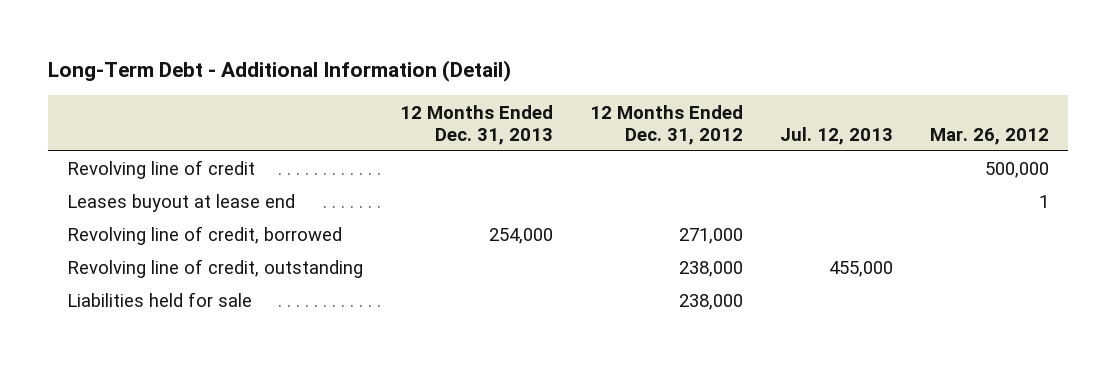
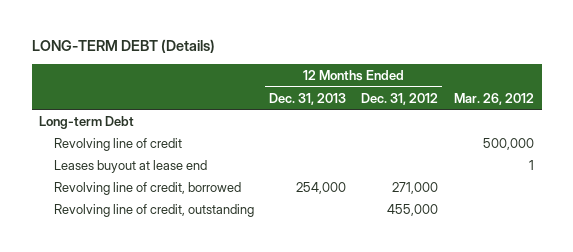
[48,59,512,82] Long-Term Debt - Additional Information (Detail) -> [31,39,215,54] LONG-TERM DEBT (Details)
[780,126,894,145] Jul. 12, 2013 -> none
none -> [39,115,135,129] Long-term Debt
[66,292,252,308] Liabilities held for sale -> none
[679,261,744,278] 238,000 -> [387,203,439,216] 455,000

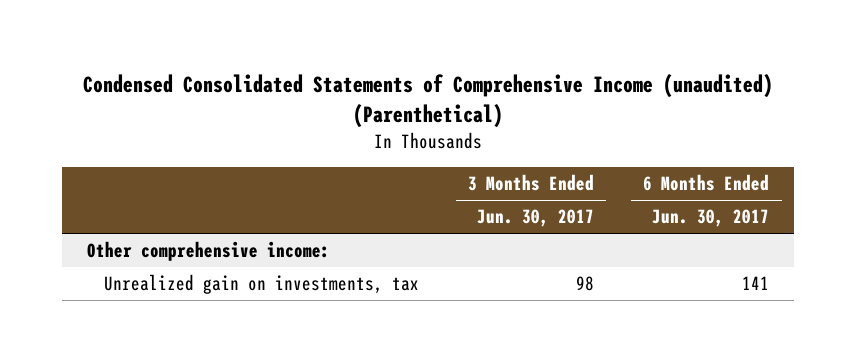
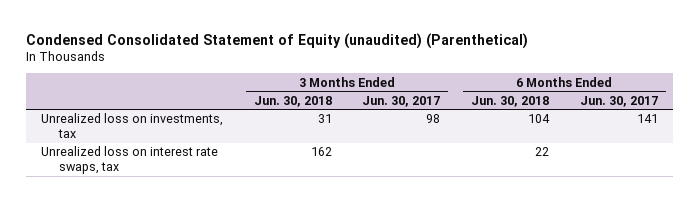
[83,74,774,128] Condensed Consolidated Statements of Comprehensive Income (unaudited) (Parenthetical) -> [25,32,528,49] Condensed Consolidated Statement of Equity (unaudited) (Parenthetical)
none -> [253,95,332,107] Jun. 30, 2018
none -> [471,95,550,107] Jun. 30, 2018
[86,241,330,262] Other comprehensive income: -> none
[103,274,419,295] Unrealized gain on investments, tax -> [40,113,223,139] Unrealized loss on investments, tax
none -> [40,146,218,175] Unrealized loss on interest rate swaps, tax

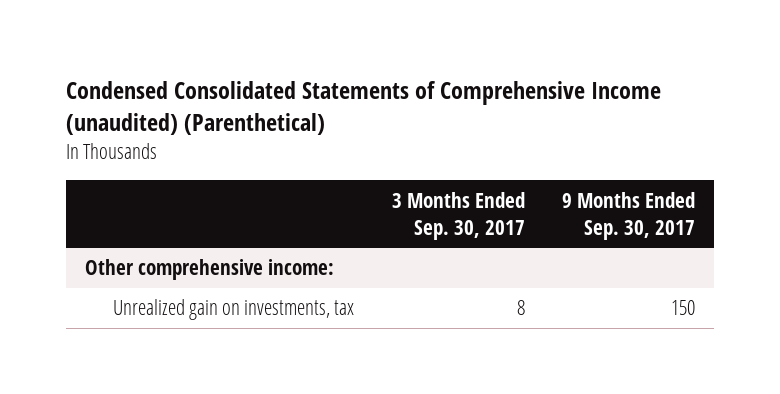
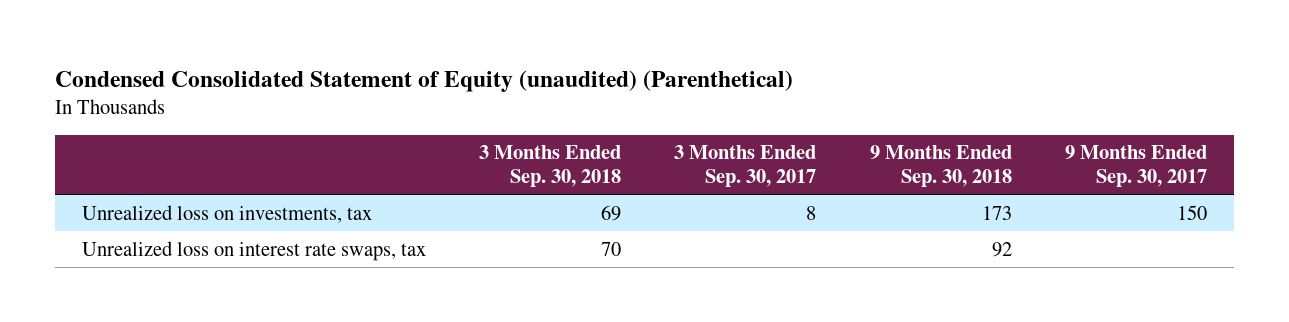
[65,80,661,136] Condensed Consolidated Statements of Comprehensive Income (unaudited) (Parenthetical) -> [55,69,794,92] Condensed Consolidated Statement of Equity (unaudited) (Parenthetical)
none -> [479,145,622,187] 3 Months Ended Sep. 30, 2018
none -> [869,145,1012,187] 9 Months Ended Sep. 30, 2018
[84,259,334,281] Other comprehensive income: -> none
[113,299,355,321] Unrealized gain on investments, tax -> [81,204,372,223] Unrealized loss on investments, tax
none -> [81,240,426,261] Unrealized loss on interest rate swaps, tax

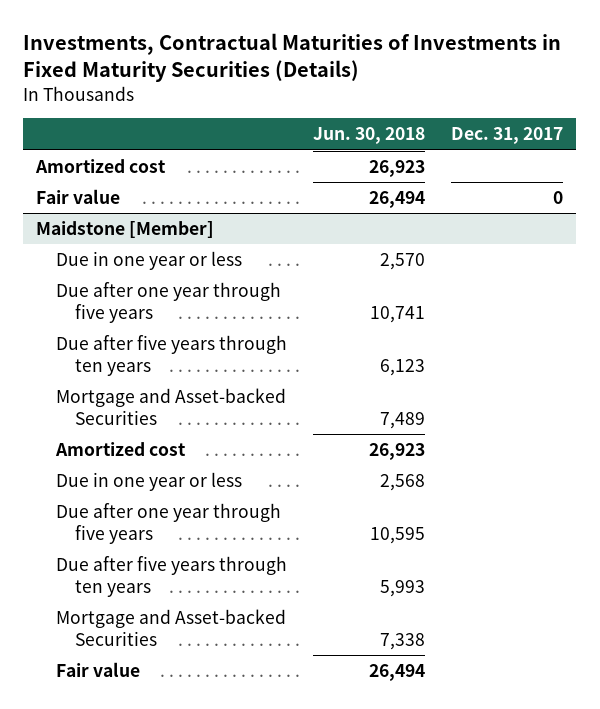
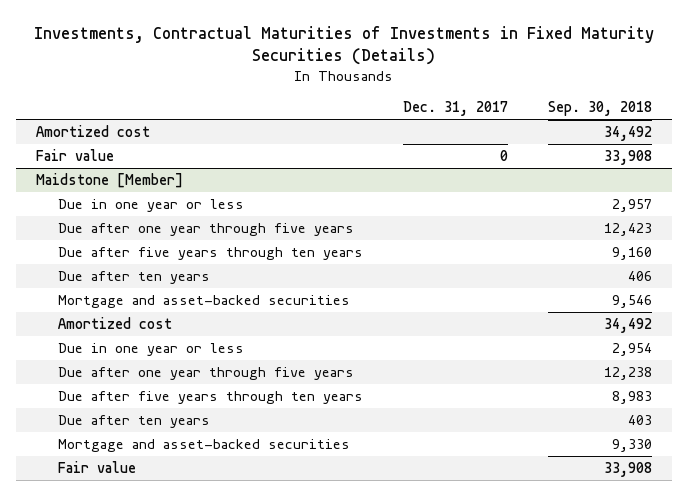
[313,127,426,145] Jun. 30, 2018 -> none
none -> [547,101,652,117] Sep. 30, 2018
none -> [57,270,210,284] Due after ten years
[55,387,286,425] Mortgage and Asset-backed Securities -> [57,294,350,308] Mortgage and asset-backed securities
none -> [57,414,210,428] Due after ten years
[55,608,286,646] Mortgage and Asset-backed Securities -> [57,438,350,452] Mortgage and asset-backed securities

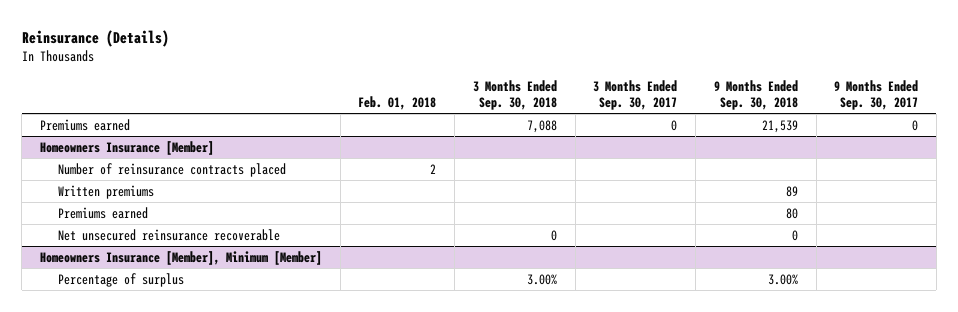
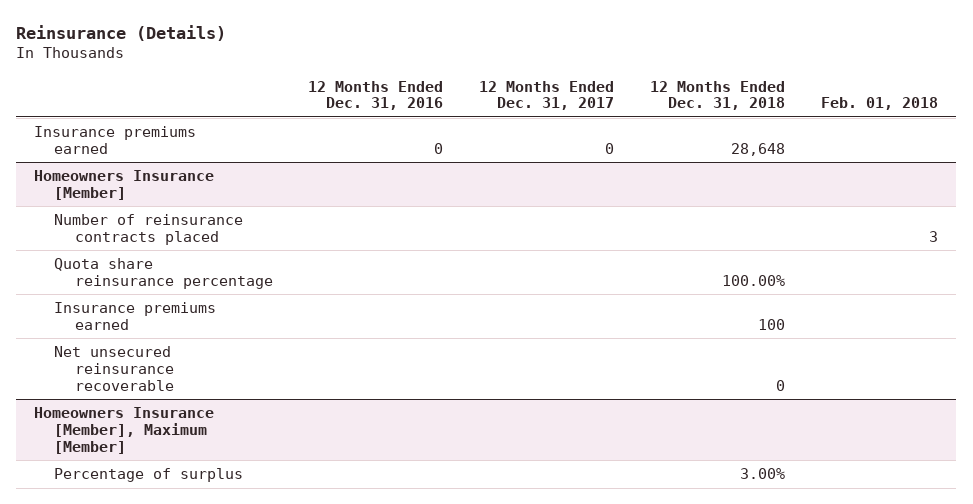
[472,79,557,111] 3 Months Ended Sep. 30, 2018 -> none
[593,79,678,111] 3 Months Ended Sep. 30, 2017 -> none
[713,79,798,111] 9 Months Ended Sep. 30, 2018 -> none
[834,79,919,111] 9 Months Ended Sep. 30, 2017 -> none
none -> [308,80,444,111] 12 Months Ended Dec. 31, 2016
none -> [479,80,615,111] 12 Months Ended Dec. 31, 2017
none -> [650,80,786,111] 12 Months Ended Dec. 31, 2018
[39,118,130,131] Premiums earned -> [34,126,197,154] Insurance premiums earned
[58,184,155,199] Written premiums -> none
[430,163,437,174] 2 -> [929,230,939,242] 3
none -> [54,258,273,289] Quota share reinsurance percentage
[58,206,149,219] Premiums earned -> [54,302,217,330] Insurance premiums earned
[39,250,322,265] Homeowners Insurance [Member], Minimum [Member] -> [34,407,215,454] Homeowners Insurance [Member], Maximum [Member]

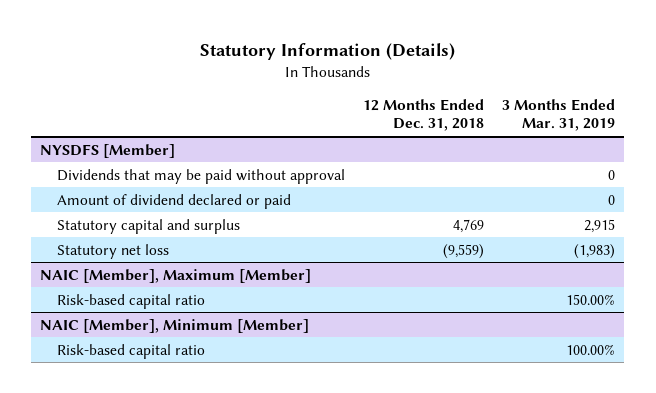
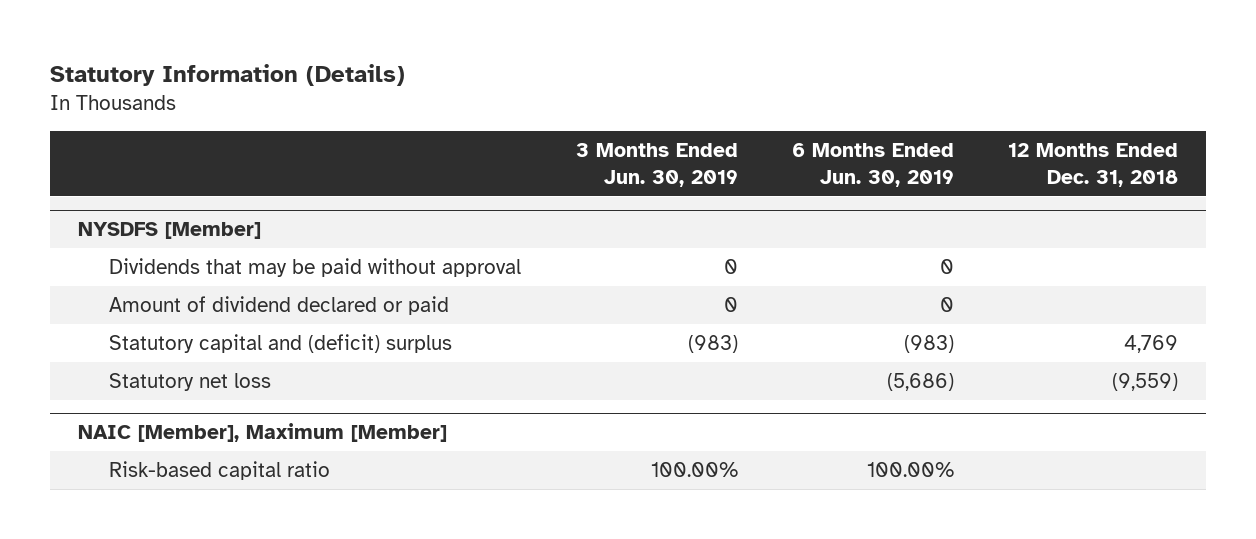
[502,99,616,132] 3 Months Ended Mar. 31, 2019 -> none
none -> [575,142,738,187] 3 Months Ended Jun. 30, 2019
none -> [791,142,954,187] 6 Months Ended Jun. 30, 2019
[57,218,241,234] Statutory capital and surplus -> [109,333,453,353] Statutory capital and (deficit) surplus
[40,318,310,333] NAIC [Member], Minimum [Member] -> none
[57,343,206,359] Risk-based capital ratio -> none

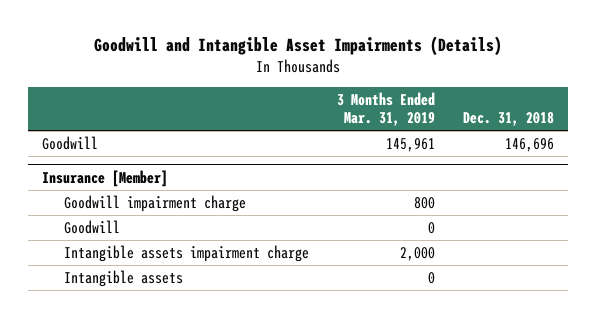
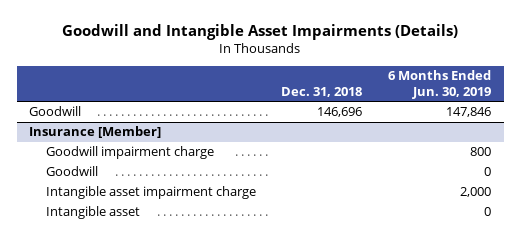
[337,92,436,126] 3 Months Ended Mar. 31, 2019 -> none
none -> [388,70,492,99] 6 Months Ended Jun. 30, 2019
[64,244,310,262] Intangible assets impairment charge -> [45,186,256,200] Intangible asset impairment charge
[64,269,184,287] Intangible assets -> [45,206,140,220] Intangible asset

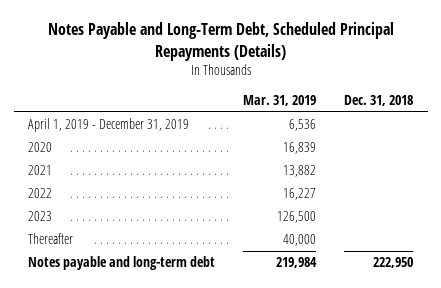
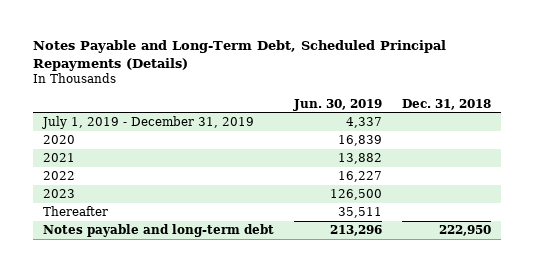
[243,95,317,107] Mar. 31, 2019 -> none
none -> [292,98,382,111] Jun. 30, 2019
[27,118,189,133] April 1, 2019 - December 31, 2019 -> [40,115,254,129] July 1, 2019 - December 31, 2019

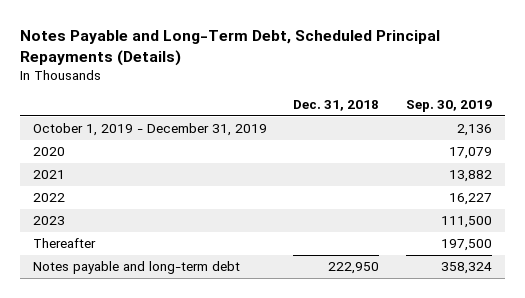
[292,98,382,111] Jun. 30, 2019 -> none
none -> [405,100,492,113] Sep. 30, 2019
[40,115,254,129] July 1, 2019 - December 31, 2019 -> [33,123,268,137] October 1, 2019 - December 31, 2019

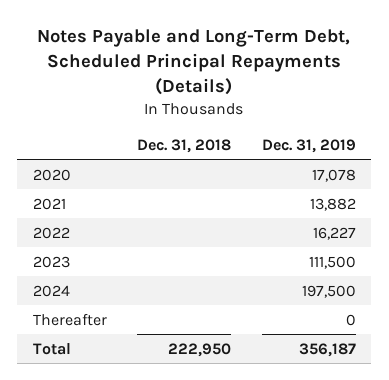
[405,100,492,113] Sep. 30, 2019 -> none
none -> [262,138,357,153] Dec. 31, 2019
[33,123,268,137] October 1, 2019 - December 31, 2019 -> none
none -> [32,284,70,297] 2024
[33,261,241,275] Notes payable and long-term debt -> [32,342,71,355] Total

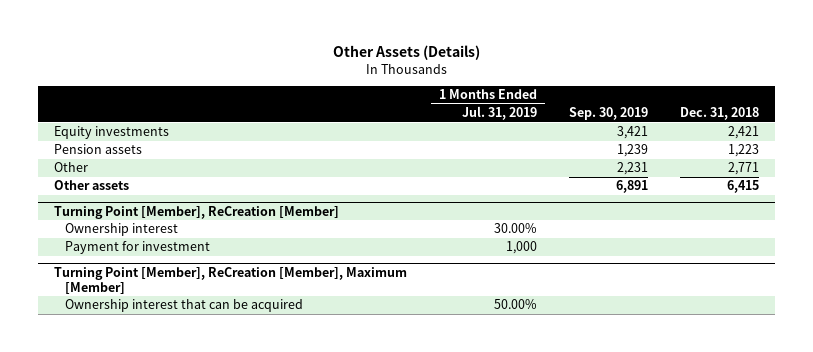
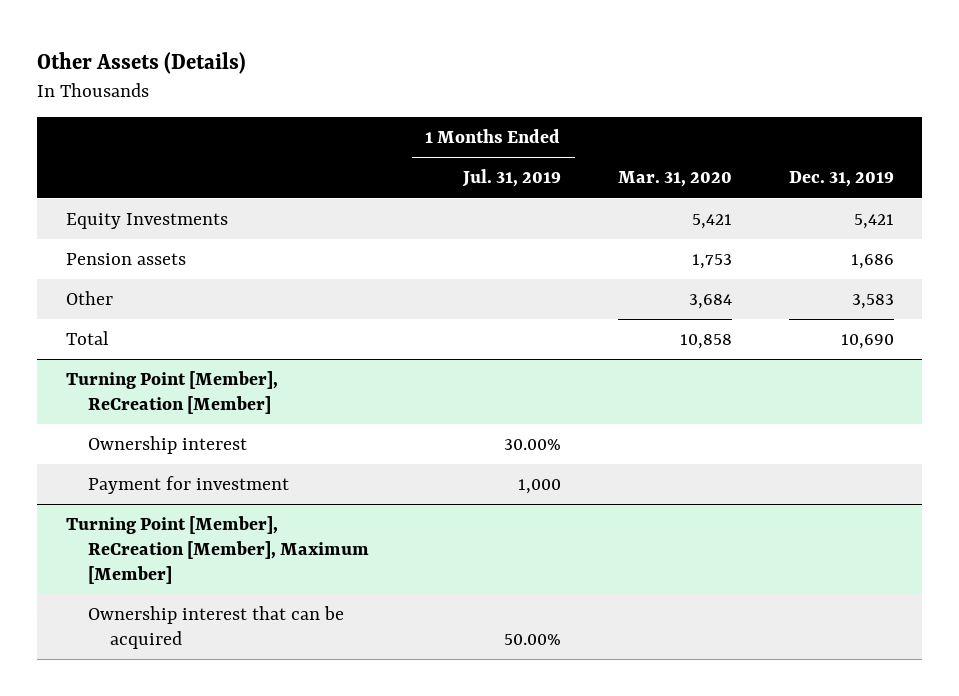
[569,107,649,121] Sep. 30, 2019 -> none
[680,107,760,121] Dec. 31, 2018 -> none
none -> [617,171,732,188] Mar. 31, 2020
none -> [788,171,894,188] Dec. 31, 2019
[54,126,170,140] Equity investments -> [65,212,228,229] Equity Investments
[54,180,130,191] Other assets -> [65,330,109,345] Total

